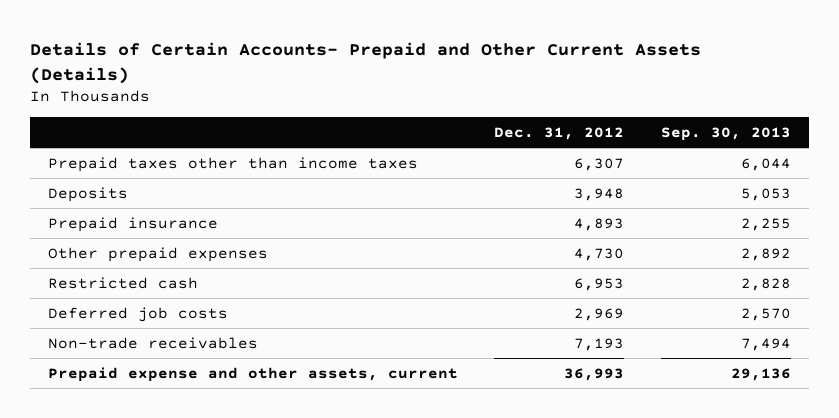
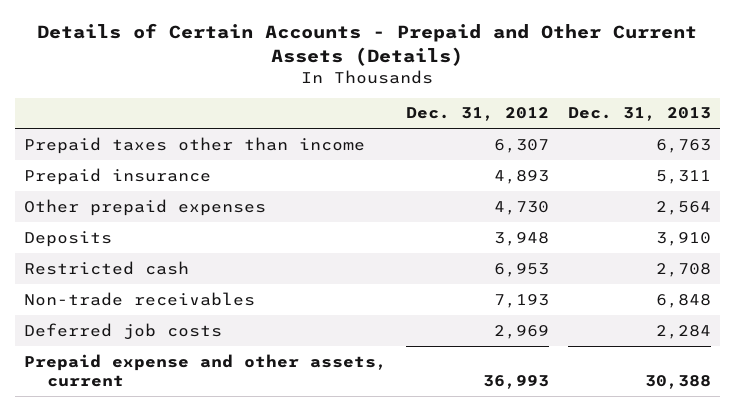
[30,42,702,84] Details of Certain Accounts- Prepaid and Other Current Assets (Details) -> [37,23,698,66] Details of Certain Accounts - Prepaid and Other Current Assets (Details)
[660,126,791,141] Sep. 30, 2013 -> none
none -> [567,107,711,122] Dec. 31, 2013
[48,156,419,172] Prepaid taxes other than income taxes -> [23,136,365,154] Prepaid taxes other than income
[48,186,129,202] Deposits -> [23,230,112,247] Deposits
[48,306,229,322] Deferred job costs -> [23,322,222,340] Deferred job costs

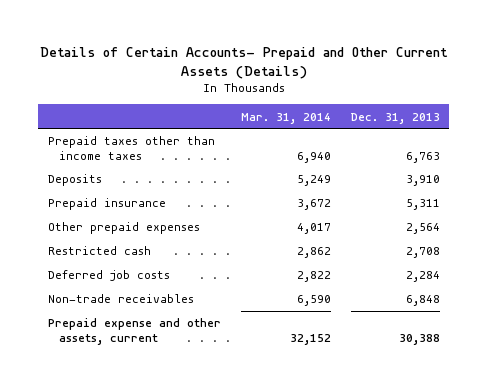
[37,23,698,66] Details of Certain Accounts - Prepaid and Other Current Assets (Details) -> [39,47,448,79] Details of Certain Accounts- Prepaid and Other Current Assets (Details)
[405,107,549,122] Dec. 31, 2012 -> none
none -> [240,112,331,124] Mar. 31, 2014
[23,136,365,154] Prepaid taxes other than income -> [48,136,216,160] Prepaid taxes other than income taxes
[23,230,112,247] Deposits -> [48,174,103,187] Deposits
[23,291,255,306] Non-trade receivables -> [48,294,195,304] Non-trade receivables

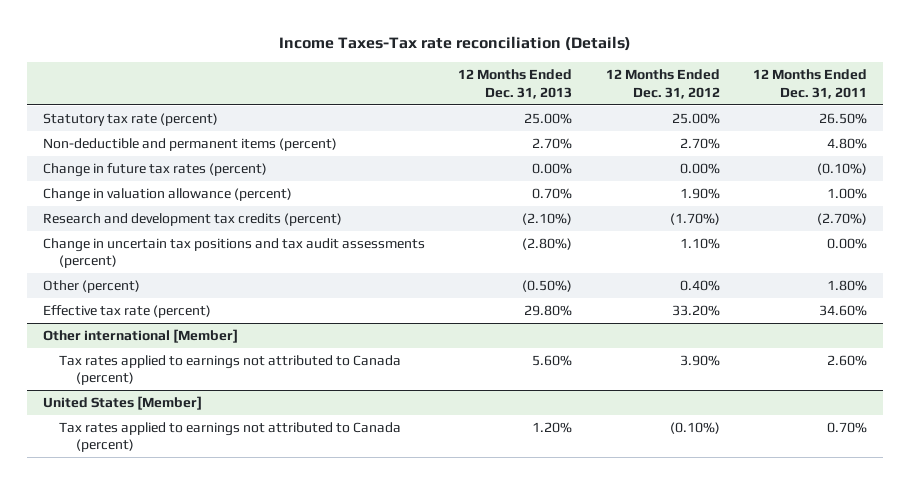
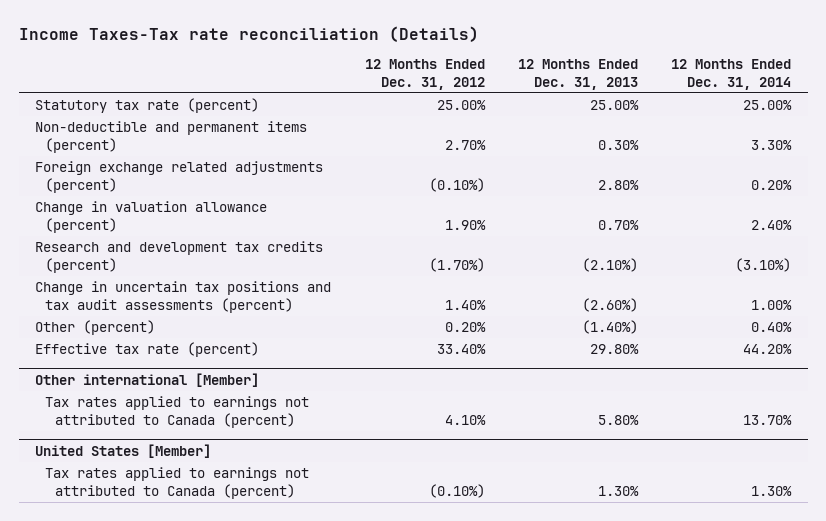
[752,69,867,99] 12 Months Ended Dec. 31, 2011 -> none
none -> [671,59,792,90] 12 Months Ended Dec. 31, 2014
[43,162,268,177] Change in future tax rates (percent) -> none
[532,137,573,149] 2.70% -> [597,139,639,150] 0.30%
none -> [35,161,324,193] Foreign exchange related adjustments (percent)
[522,237,573,250] (2.80%) -> [581,297,638,312] (2.60%)
[679,237,720,249] 1.10% -> [444,299,486,310] 1.40%
[522,279,573,292] (0.50%) -> [581,320,638,335] (1.40%)
[679,279,720,291] 0.40% -> [444,322,486,333] 0.20%
[671,304,720,316] 33.20% -> [436,344,486,355] 33.40%
[532,354,573,366] 5.60% -> [597,414,639,425] 5.80%
[679,354,720,366] 3.90% -> [444,414,486,425] 4.10%
[532,421,573,433] 1.20% -> [597,485,639,496] 1.30%

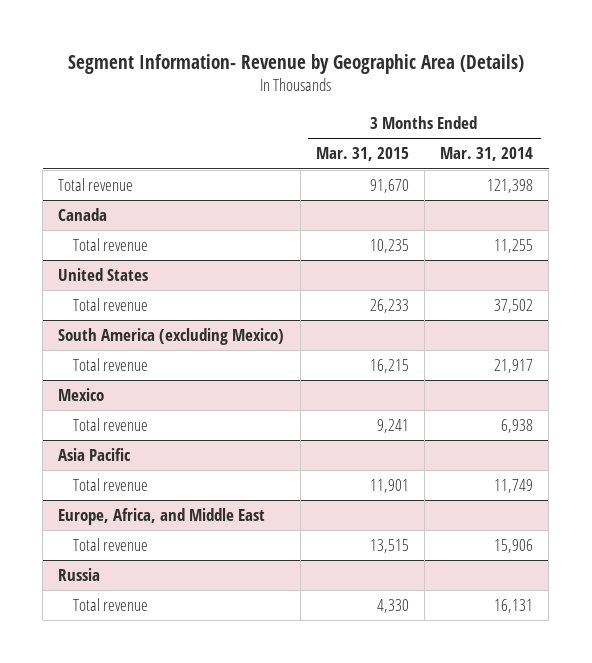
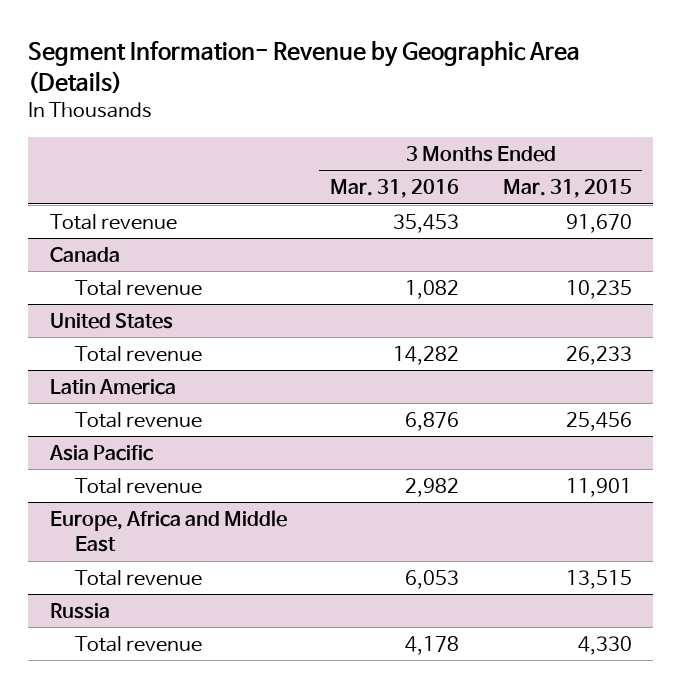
[440,147,534,162] Mar. 31, 2014 -> none
none -> [330,178,460,198] Mar. 31, 2016
[58,328,285,346] South America (excluding Mexico) -> none
[58,388,105,402] Mexico -> none
[73,418,149,432] Total revenue -> none
none -> [49,378,176,395] Latin America
[369,359,409,374] 16,215 -> [565,411,632,431] 25,456
[58,508,266,526] Europe, Africa, and Middle East -> [49,509,287,553] Europe, Africa and Middle East

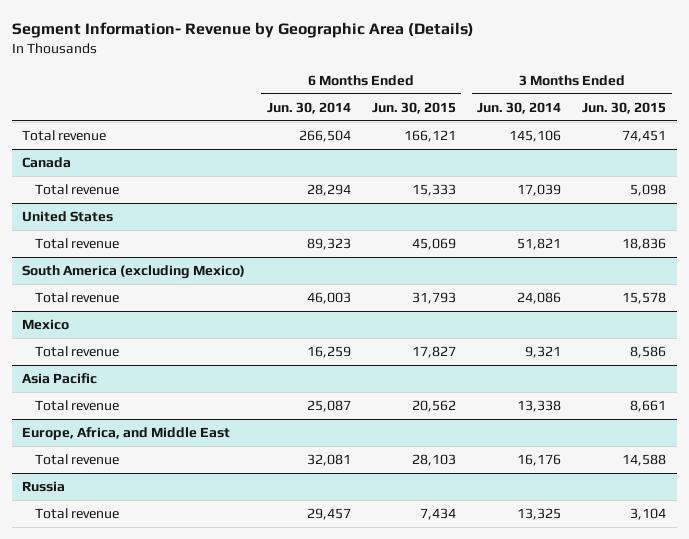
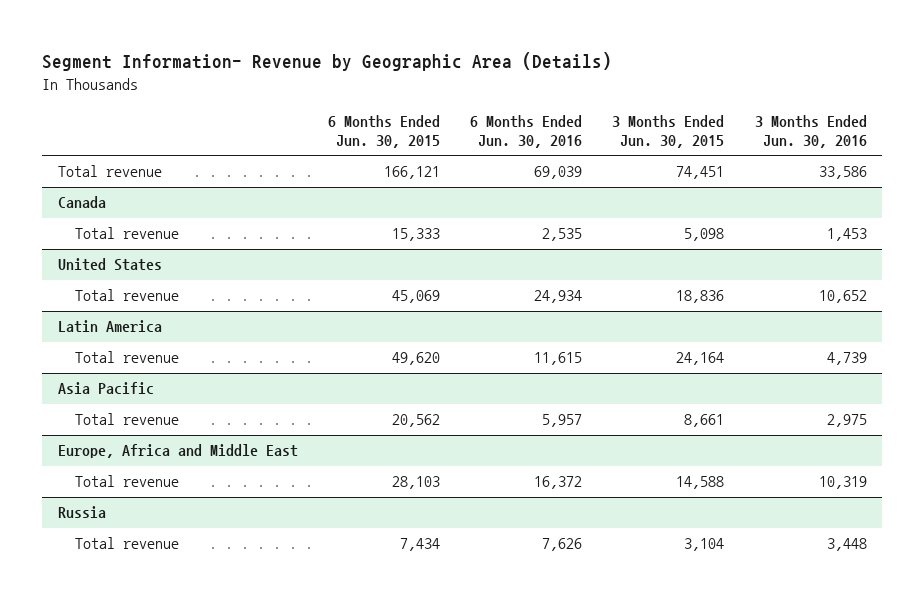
[266,101,351,114] Jun. 30, 2014 -> none
[477,101,562,114] Jun. 30, 2014 -> none
none -> [470,114,583,149] 6 Months Ended Jun. 30, 2016
none -> [754,114,867,149] 3 Months Ended Jun. 30, 2016
[22,265,246,280] South America (excluding Mexico) -> none
[22,319,70,331] Mexico -> none
[34,346,119,358] Total revenue -> none
none -> [57,320,162,334] Latin America
[411,292,456,305] 31,793 -> [391,352,440,366] 49,620
[622,292,667,305] 15,578 -> [676,352,725,366] 24,164
[22,427,231,441] Europe, Africa, and Middle East -> [57,444,298,459] Europe, Africa and Middle East

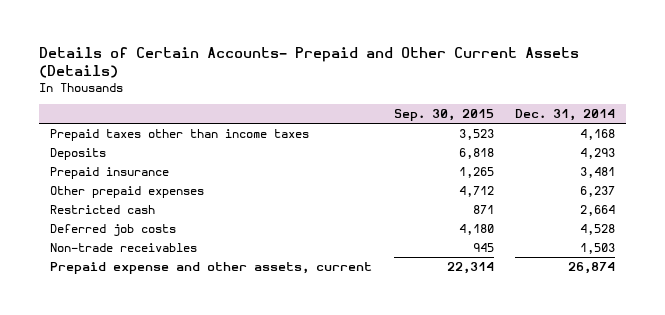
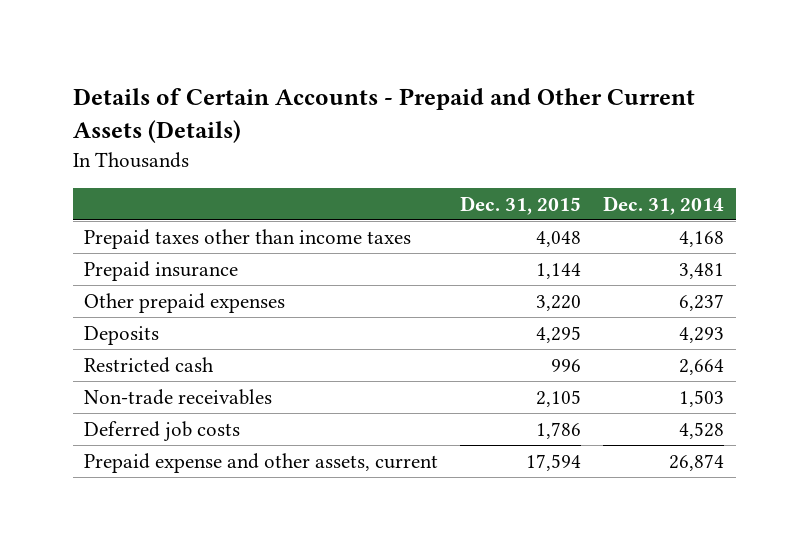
[39,46,580,79] Details of Certain Accounts- Prepaid and Other Current Assets (Details) -> [72,88,695,144] Details of Certain Accounts - Prepaid and Other Current Assets (Details)
[393,108,494,121] Sep. 30, 2015 -> none
none -> [460,195,582,215] Dec. 31, 2015
[50,148,107,161] Deposits -> [83,325,159,345] Deposits
[50,224,177,237] Deferred job costs -> [83,420,240,441] Deferred job costs

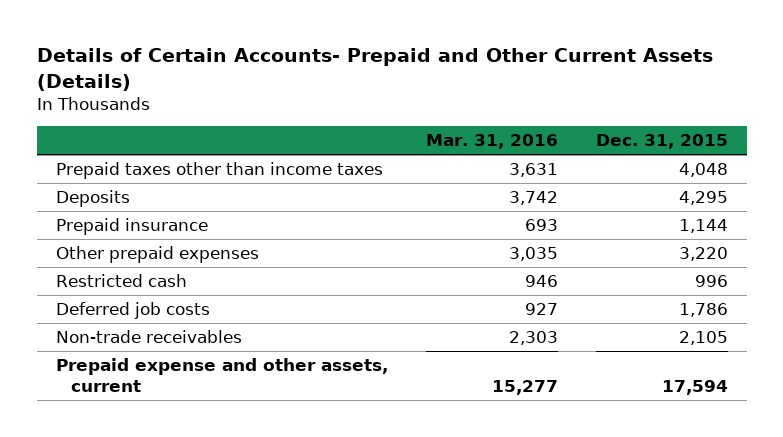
[72,88,695,144] Details of Certain Accounts - Prepaid and Other Current Assets (Details) -> [36,48,713,91] Details of Certain Accounts- Prepaid and Other Current Assets (Details)
[603,195,725,215] Dec. 31, 2014 -> none
none -> [425,134,558,150] Mar. 31, 2016
[83,325,159,345] Deposits -> [55,190,130,208] Deposits
[83,388,272,405] Non-trade receivables -> [55,330,242,344] Non-trade receivables

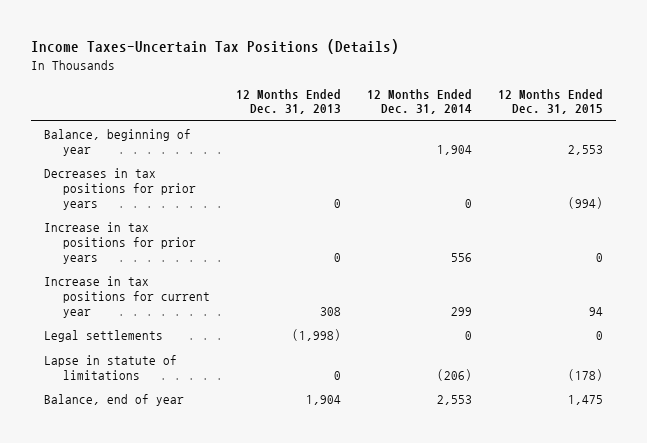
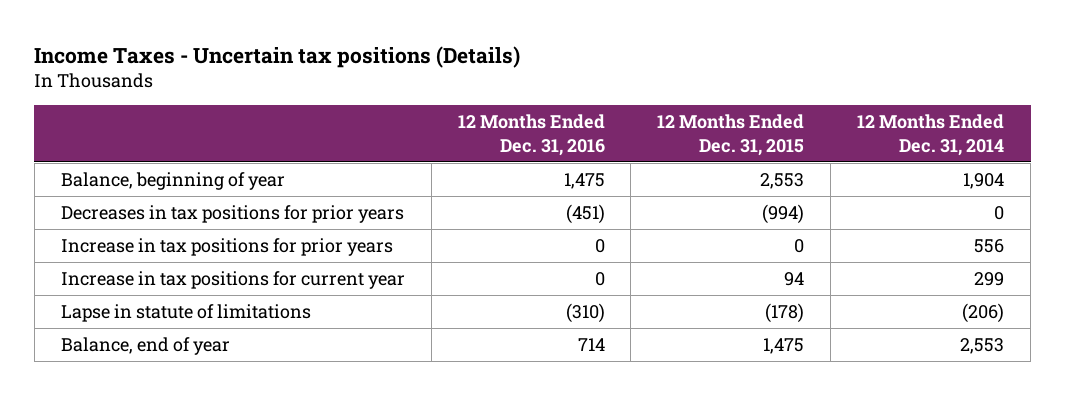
[31,39,400,55] Income Taxes-Uncertain Tax Positions (Details) -> [34,45,521,68] Income Taxes - Uncertain tax positions (Details)
[235,88,341,115] 12 Months Ended Dec. 31, 2013 -> none
none -> [457,114,605,156] 12 Months Ended Dec. 31, 2016
[44,330,164,343] Legal settlements -> none

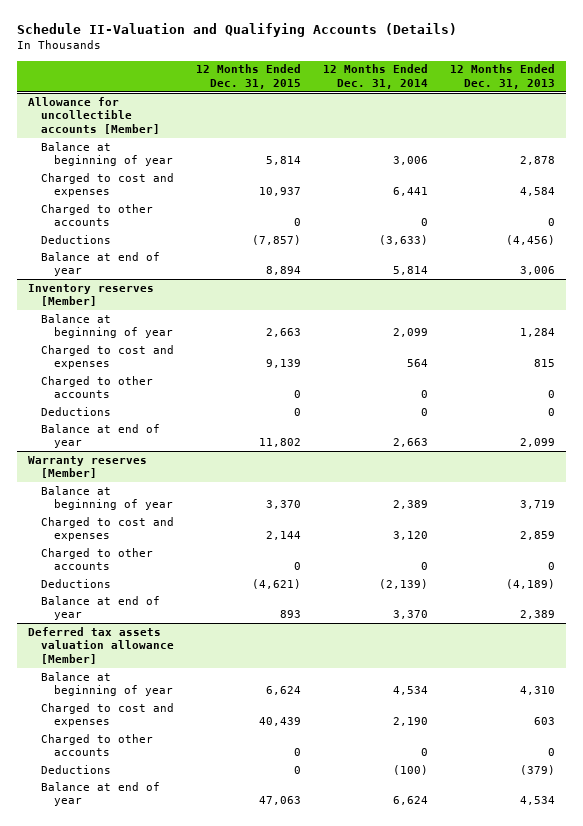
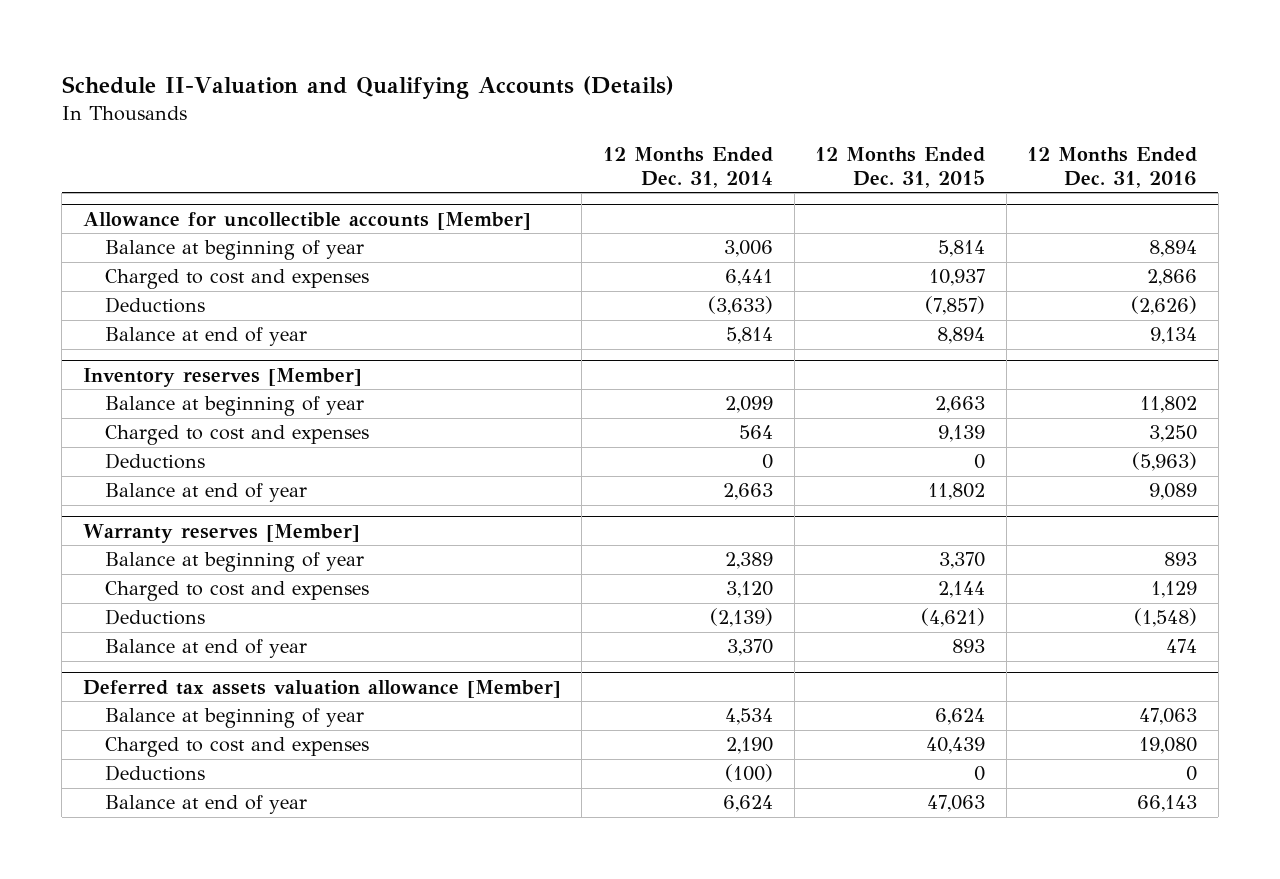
[450,64,556,89] 12 Months Ended Dec. 31, 2013 -> none
none -> [1027,147,1198,188] 12 Months Ended Dec. 31, 2016
[41,203,154,227] Charged to other accounts -> none
[41,375,154,399] Charged to other accounts -> none
[41,547,154,571] Charged to other accounts -> none
[41,733,154,757] Charged to other accounts -> none

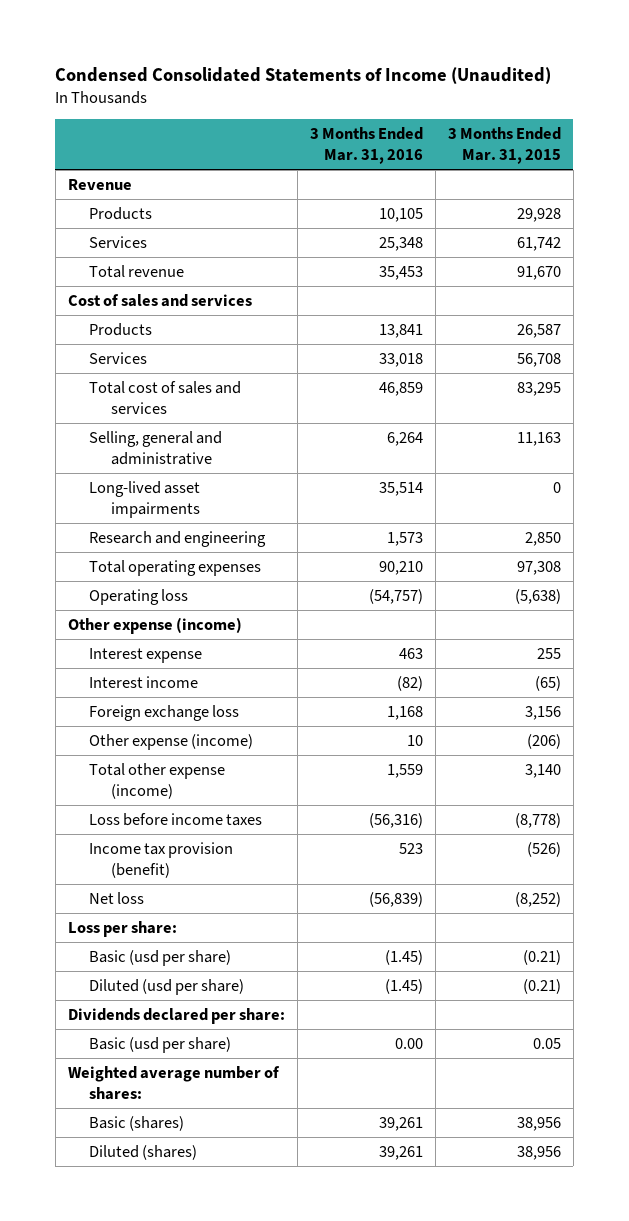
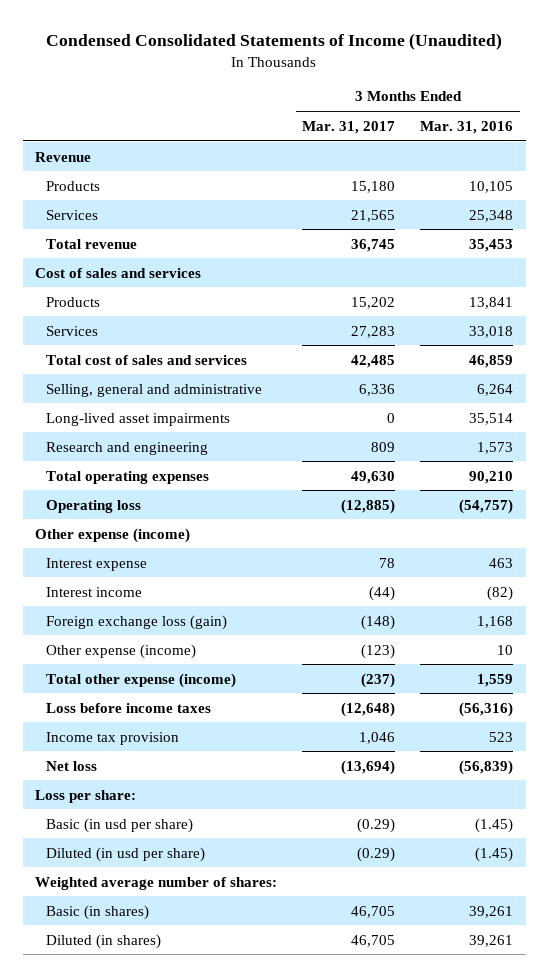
[447,127,561,164] 3 Months Ended Mar. 31, 2015 -> none
none -> [302,120,396,134] Mar. 31, 2017
[89,705,240,722] Foreign exchange loss -> [46,614,228,630] Foreign exchange loss (gain)
[89,842,234,878] Income tax provision (benefit) -> [46,731,180,745] Income tax provision
[67,1008,285,1025] Dividends declared per share: -> none
[89,1037,232,1054] Basic (usd per share) -> none
[89,950,232,967] Basic (usd per share) -> [46,817,194,833] Basic (in usd per share)
[89,979,245,996] Diluted (usd per share) -> [46,846,206,862] Diluted (in usd per share)
[89,1116,185,1132] Basic (shares) -> [46,904,150,920] Basic (in shares)
[89,1145,198,1161] Diluted (shares) -> [46,933,162,949] Diluted (in shares)

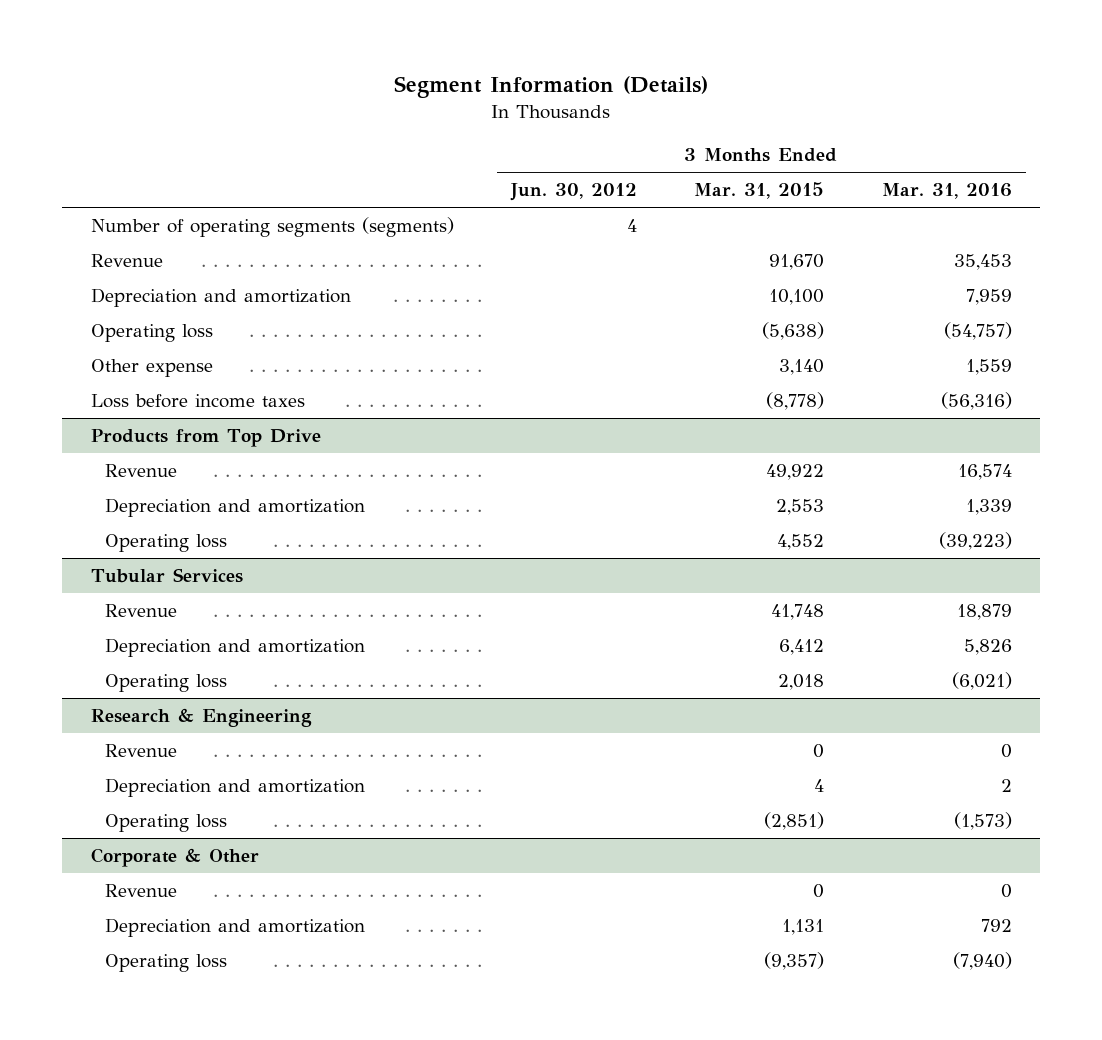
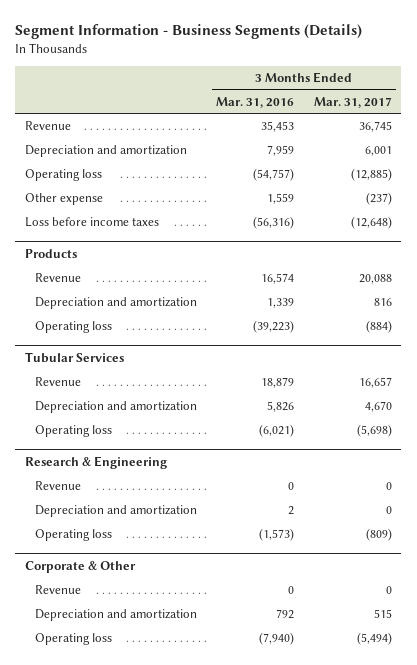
[394,75,709,98] Segment Information (Details) -> [15,24,363,40] Segment Information - Business Segments (Details)
[510,183,638,202] Jun. 30, 2012 -> none
[694,182,825,200] Mar. 31, 2015 -> none
none -> [313,96,392,108] Mar. 31, 2017
[90,217,454,238] Number of operating segments (segments) -> none
[90,429,321,448] Products from Top Drive -> [25,248,78,258] Products

